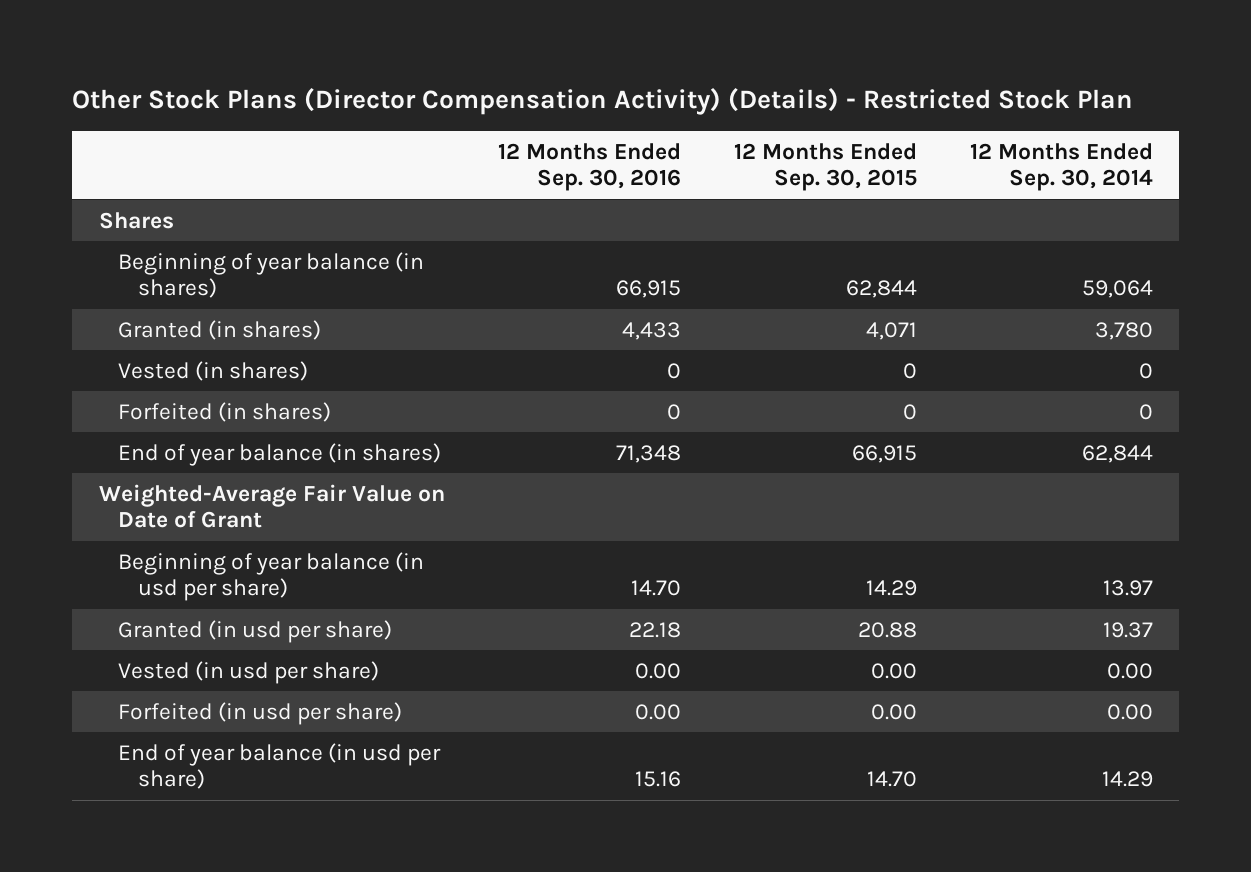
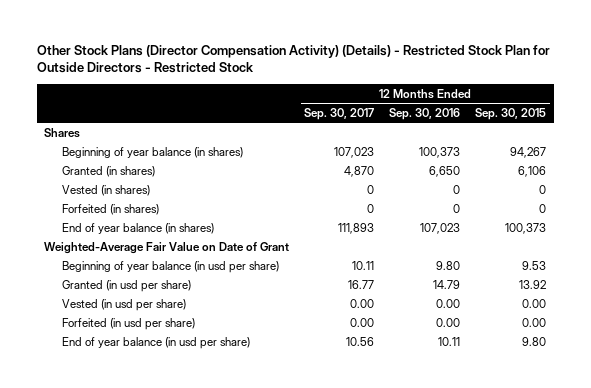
[72,87,1134,115] Other Stock Plans (Director Compensation Activity) (Details) - Restricted Stock Plan -> [36,44,550,74] Other Stock Plans (Director Compensation Activity) (Details) - Restricted Stock Plan for Outside Directors - Restricted Stock
[969,142,1153,192] 12 Months Ended Sep. 30, 2014 -> none
none -> [304,107,375,120] Sep. 30, 2017
[615,280,681,299] 66,915 -> [419,146,461,158] 100,373
[845,280,917,299] 62,844 -> [510,146,547,158] 94,267
[621,321,681,340] 4,433 -> [429,165,461,177] 6,650
[865,321,917,340] 4,071 -> [518,165,547,177] 6,106
[615,444,681,463] 71,348 -> [420,222,461,234] 107,023
[851,444,917,463] 66,915 -> [505,222,547,234] 100,373
[630,580,681,597] 14.70 -> [436,260,461,270] 9.80
[865,580,917,597] 14.29 -> [522,260,547,270] 9.53
[628,621,681,638] 22.18 -> [433,279,461,289] 14.79
[857,621,917,638] 20.88 -> [519,279,547,289] 13.92
[634,771,681,788] 15.16 -> [438,336,461,346] 10.11
[866,771,917,788] 14.70 -> [522,336,547,346] 9.80

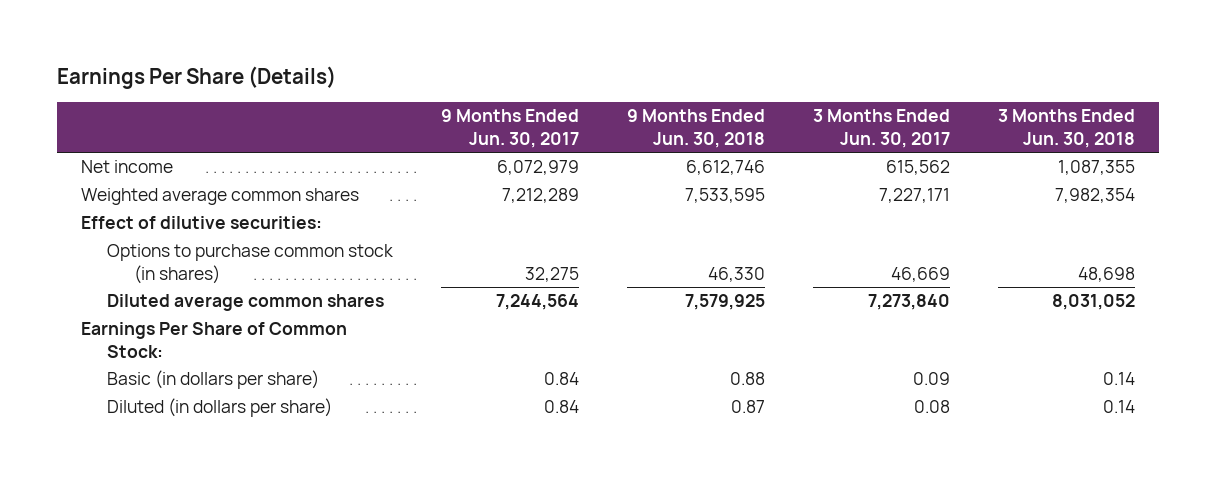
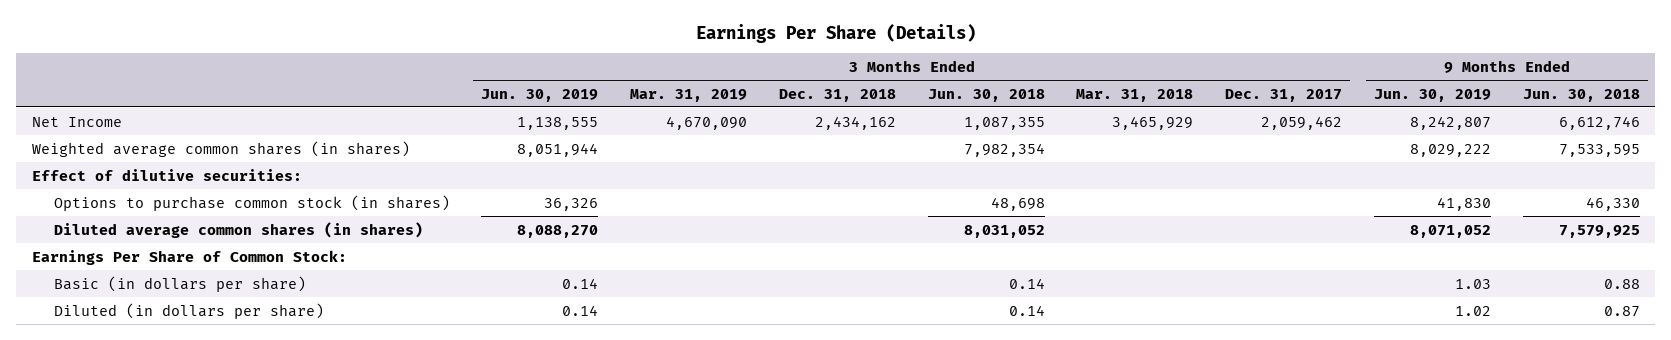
[441,109,580,148] 9 Months Ended Jun. 30, 2017 -> none
[813,109,951,148] 3 Months Ended Jun. 30, 2017 -> none
none -> [481,88,599,102] Jun. 30, 2019
none -> [630,88,748,102] Mar. 31, 2019
none -> [778,88,896,102] Dec. 31, 2018
none -> [1076,88,1194,102] Mar. 31, 2018
none -> [1225,88,1343,102] Dec. 31, 2017
none -> [1373,88,1491,102] Jun. 30, 2019
[80,160,173,174] Net income -> [31,116,122,127] Net Income
[80,188,359,206] Weighted average common shares -> [31,140,410,157] Weighted average common shares (in shares)
[107,294,385,312] Diluted average common shares -> [53,221,423,238] Diluted average common shares (in shares)

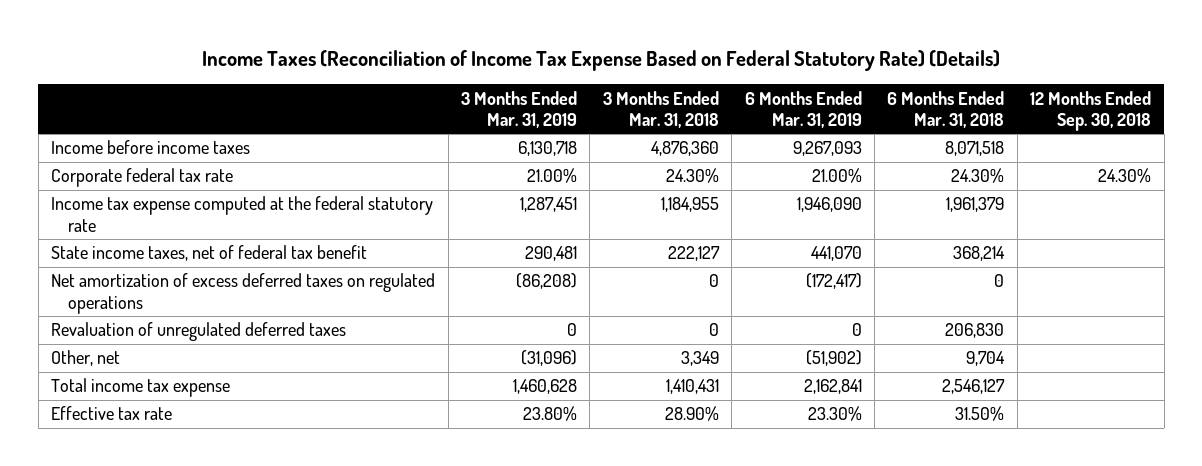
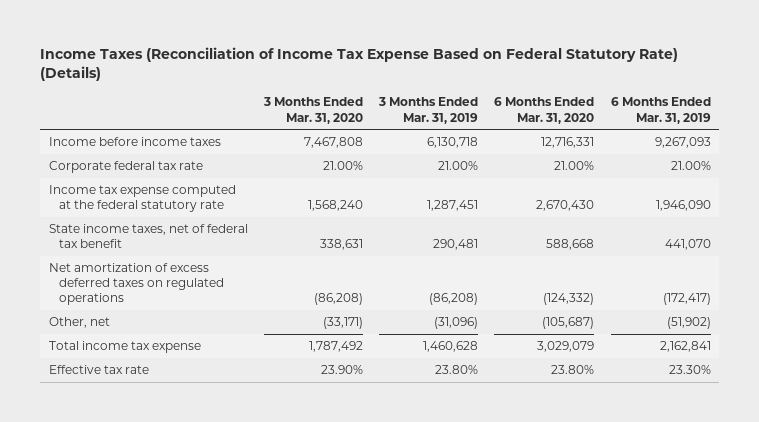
[602,90,719,128] 3 Months Ended Mar. 31, 2018 -> none
[887,90,1005,128] 6 Months Ended Mar. 31, 2018 -> none
[1030,90,1152,131] 12 Months Ended Sep. 30, 2018 -> none
none -> [262,97,363,124] 3 Months Ended Mar. 31, 2020
none -> [494,97,595,124] 6 Months Ended Mar. 31, 2020
[51,322,347,342] Revaluation of unregulated deferred taxes -> none

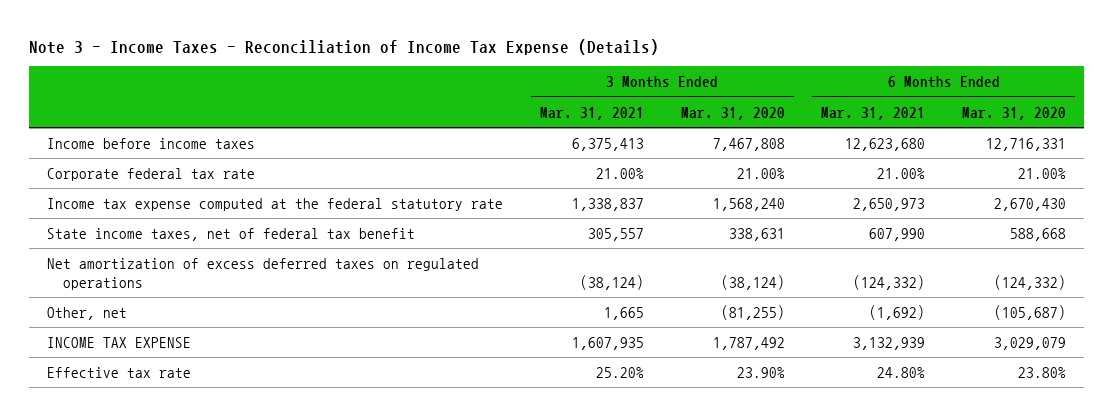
[40,47,679,82] Income Taxes (Reconciliation of Income Tax Expense Based on Federal Statutory Rate) (Details) -> [28,38,659,55] Note 3 - Income Taxes - Reconciliation of Income Tax Expense (Details)
[378,97,479,124] 3 Months Ended Mar. 31, 2019 -> none
[610,97,711,124] 6 Months Ended Mar. 31, 2019 -> none
none -> [539,106,644,120] Mar. 31, 2021
none -> [821,106,926,120] Mar. 31, 2021
[313,293,363,306] (86,208) -> [720,274,785,290] (38,124)
[322,317,363,330] (33,171) -> [720,304,785,320] (81,255)
[48,341,201,354] Total income tax expense -> [47,336,192,348] INCOME TAX EXPENSE

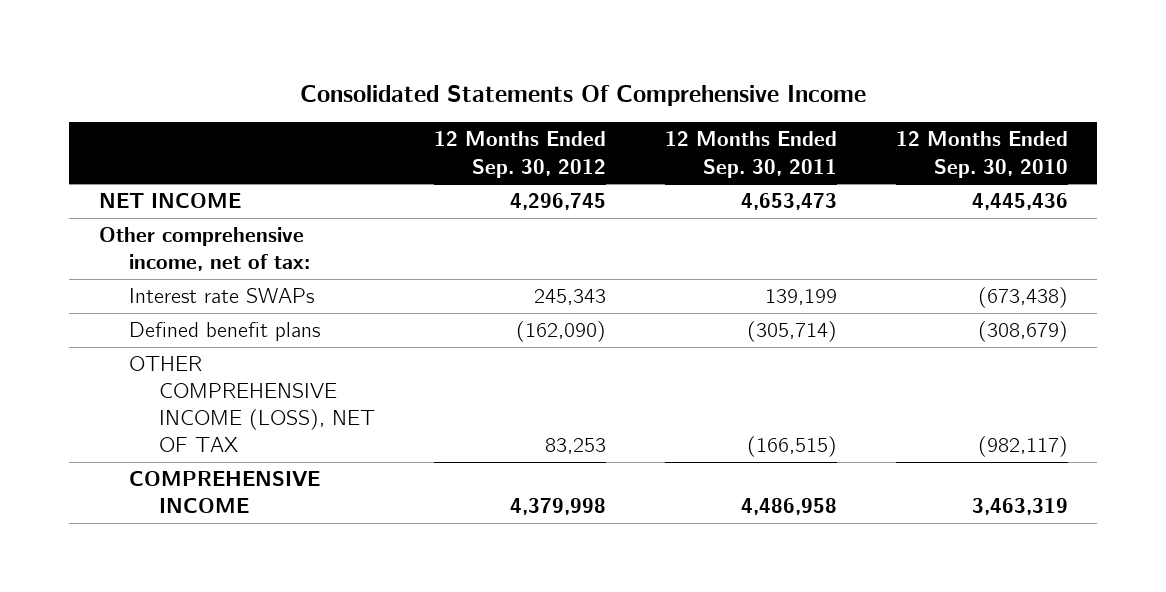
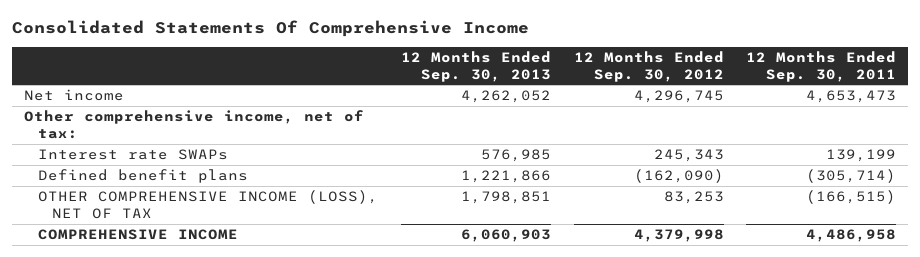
[895,131,1068,178] 12 Months Ended Sep. 30, 2010 -> none
none -> [400,50,551,82] 12 Months Ended Sep. 30, 2013
[98,192,241,208] NET INCOME -> [23,89,124,102] Net income

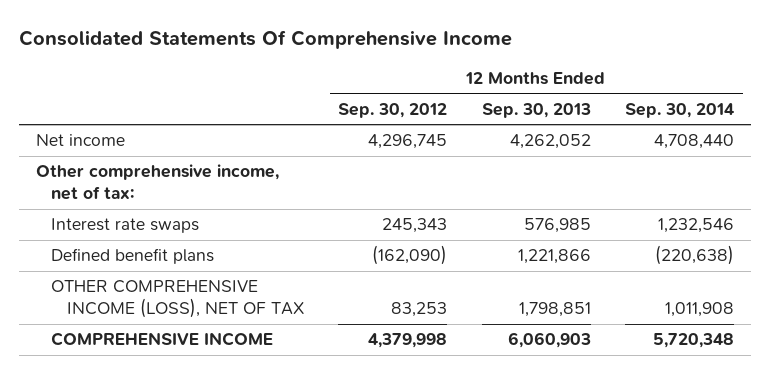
[746,50,897,82] 12 Months Ended Sep. 30, 2011 -> none
none -> [625,102,735,118] Sep. 30, 2014
[37,149,228,161] Interest rate SWAPs -> [51,218,200,234] Interest rate swaps

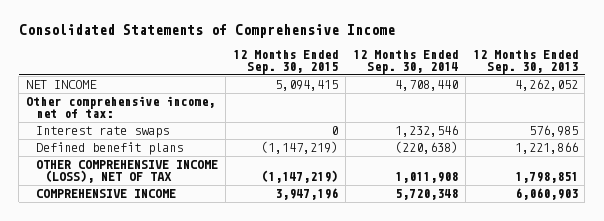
[18,30,512,50] Consolidated Statements Of Comprehensive Income -> [18,24,395,39] Consolidated Statements of Comprehensive Income
[338,102,448,118] Sep. 30, 2012 -> none
none -> [232,49,338,74] 12 Months Ended Sep. 30, 2015
[35,134,125,147] Net income -> [26,80,98,90] NET INCOME

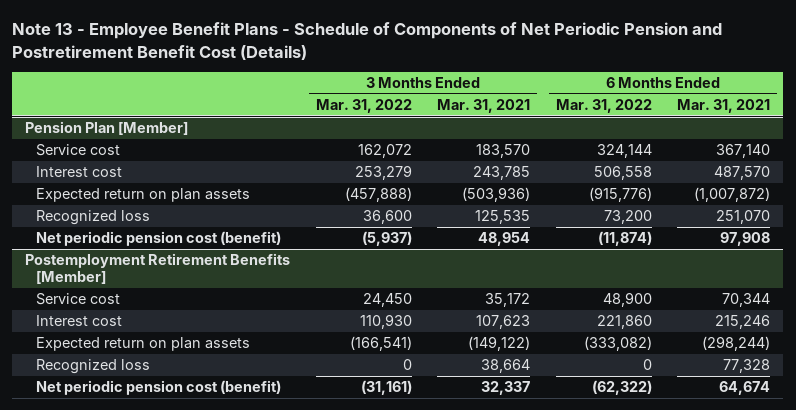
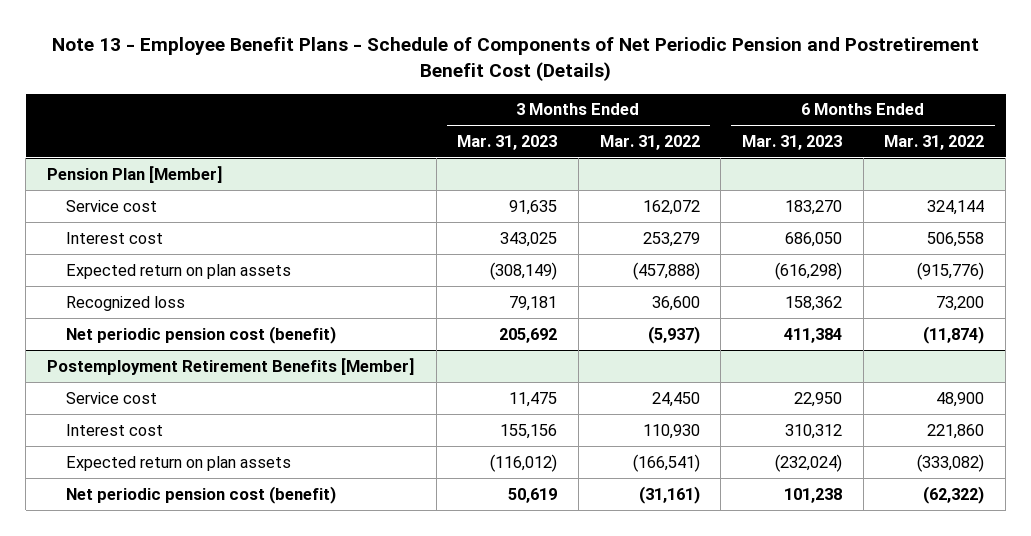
[437,99,531,114] Mar. 31, 2021 -> none
[677,99,771,114] Mar. 31, 2021 -> none
none -> [457,134,558,150] Mar. 31, 2023
none -> [742,134,843,150] Mar. 31, 2023
[36,359,151,375] Recognized loss -> none

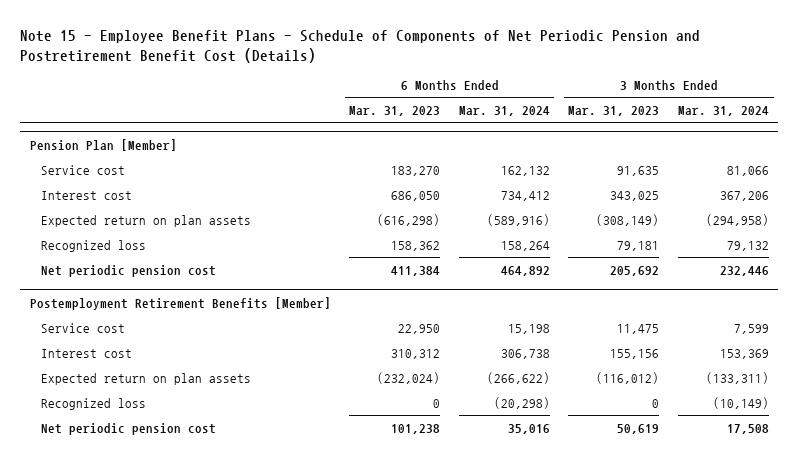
[51,37,979,82] Note 13 - Employee Benefit Plans - Schedule of Components of Net Periodic Pension and Postretirement Benefit Cost (Details) -> [20,30,701,63] Note 15 - Employee Benefit Plans - Schedule of Components of Net Periodic Pension and Postretirement Benefit Cost (Details)
[599,134,700,150] Mar. 31, 2022 -> none
[884,134,985,150] Mar. 31, 2022 -> none
none -> [458,106,550,117] Mar. 31, 2024
none -> [678,106,770,117] Mar. 31, 2024
[66,325,337,344] Net periodic pension cost (benefit) -> [41,264,217,277] Net periodic pension cost
none -> [41,397,147,410] Recognized loss
[66,485,337,504] Net periodic pension cost (benefit) -> [41,422,217,435] Net periodic pension cost

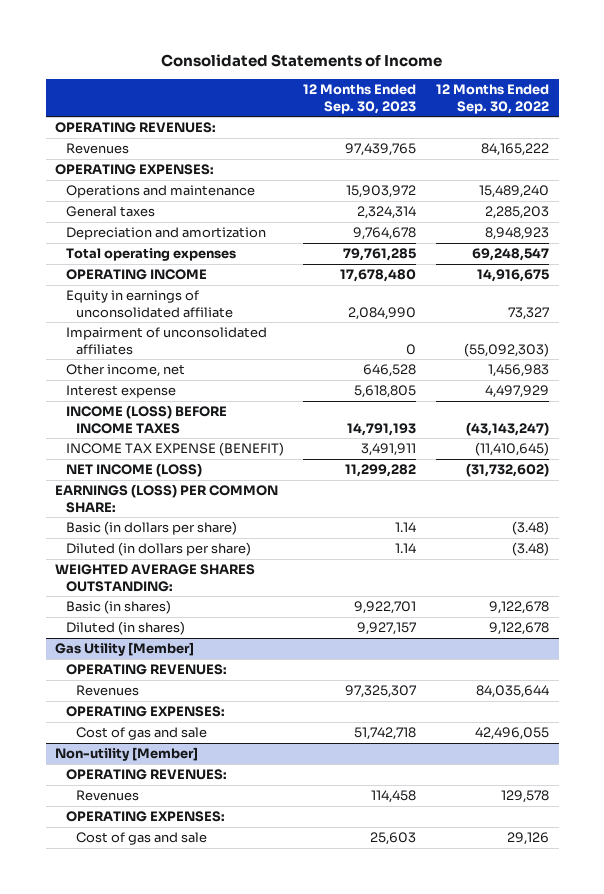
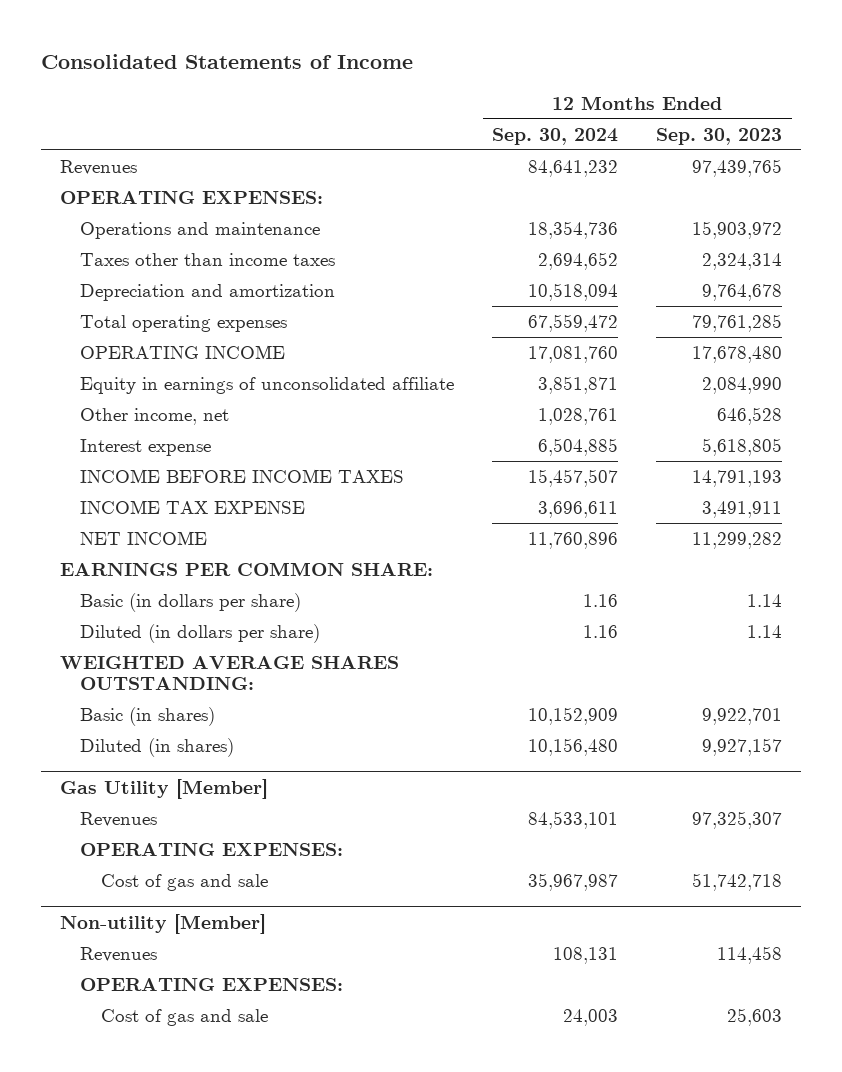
[436,84,550,114] 12 Months Ended Sep. 30, 2022 -> none
none -> [492,127,619,145] Sep. 30, 2024
[55,122,217,134] OPERATING REVENUES: -> none
[65,206,155,218] General taxes -> [80,252,336,266] Taxes other than income taxes
[65,327,267,355] Impairment of unconsolidated affiliates -> none
[65,405,227,434] INCOME (LOSS) BEFORE INCOME TAXES -> [80,468,405,483] INCOME BEFORE INCOME TAXES
[65,442,284,457] INCOME TAX EXPENSE (BENEFIT) -> [80,499,306,514] INCOME TAX EXPENSE
[65,463,202,478] NET INCOME (LOSS) -> [80,530,208,545] NET INCOME
[55,484,279,513] EARNINGS (LOSS) PER COMMON SHARE: -> [59,561,433,576] EARNINGS PER COMMON SHARE:
[65,664,227,676] OPERATING REVENUES: -> none
[65,769,227,781] OPERATING REVENUES: -> none

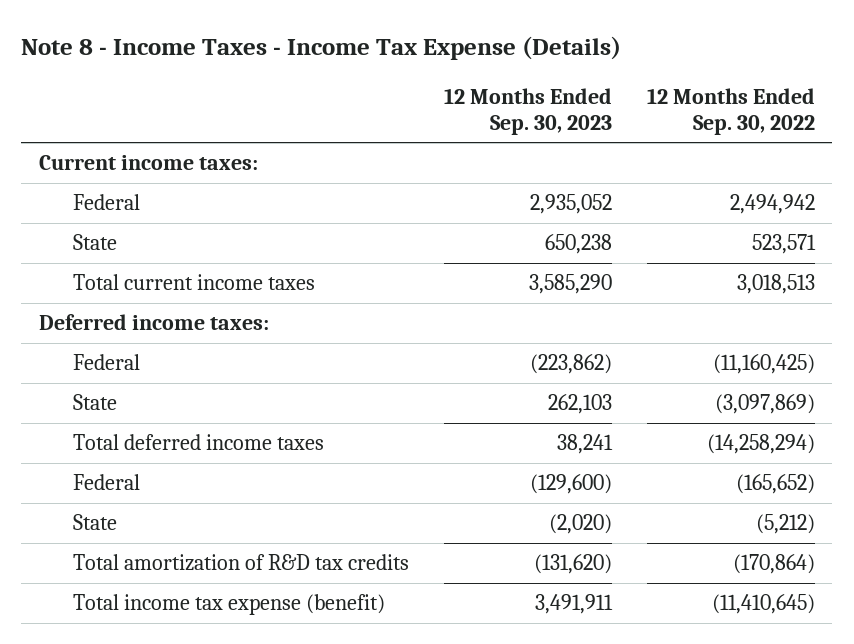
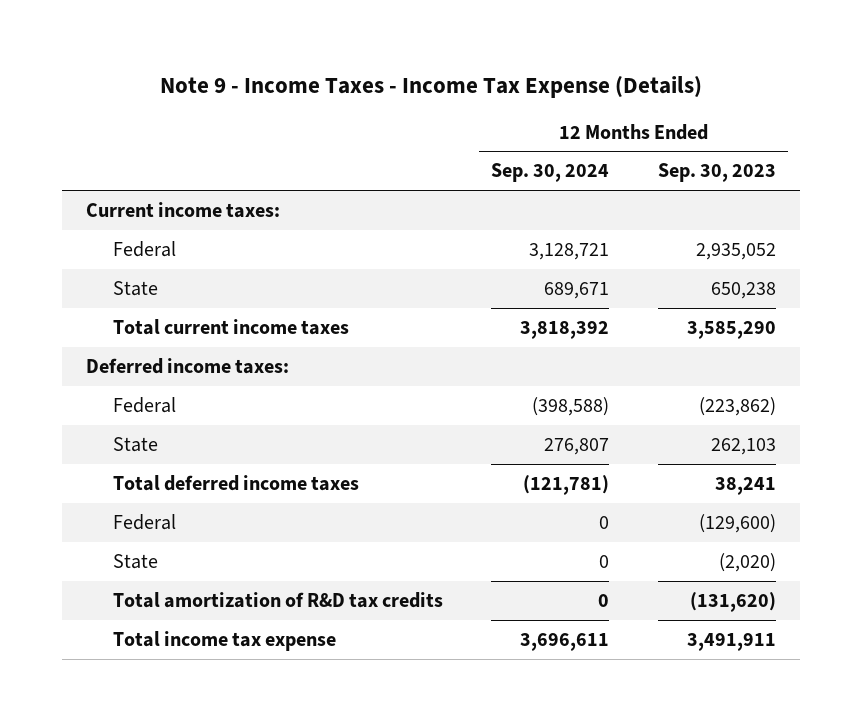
[21,36,622,61] Note 8 - Income Taxes - Income Tax Expense (Details) -> [160,75,703,98] Note 9 - Income Taxes - Income Tax Expense (Details)
[646,88,815,135] 12 Months Ended Sep. 30, 2022 -> none
none -> [491,163,610,183] Sep. 30, 2024
[73,594,386,616] Total income tax expense (benefit) -> [112,630,336,651] Total income tax expense

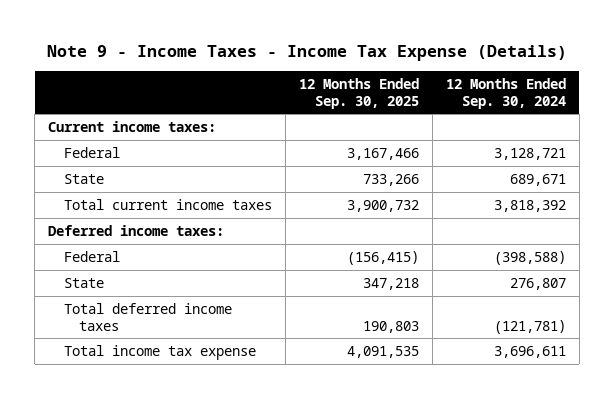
[657,163,776,183] Sep. 30, 2023 -> none
none -> [298,78,419,109] 12 Months Ended Sep. 30, 2025
[112,513,176,530] Federal -> none
[112,553,158,569] State -> none
[112,591,443,608] Total amortization of R&D tax credits -> none

